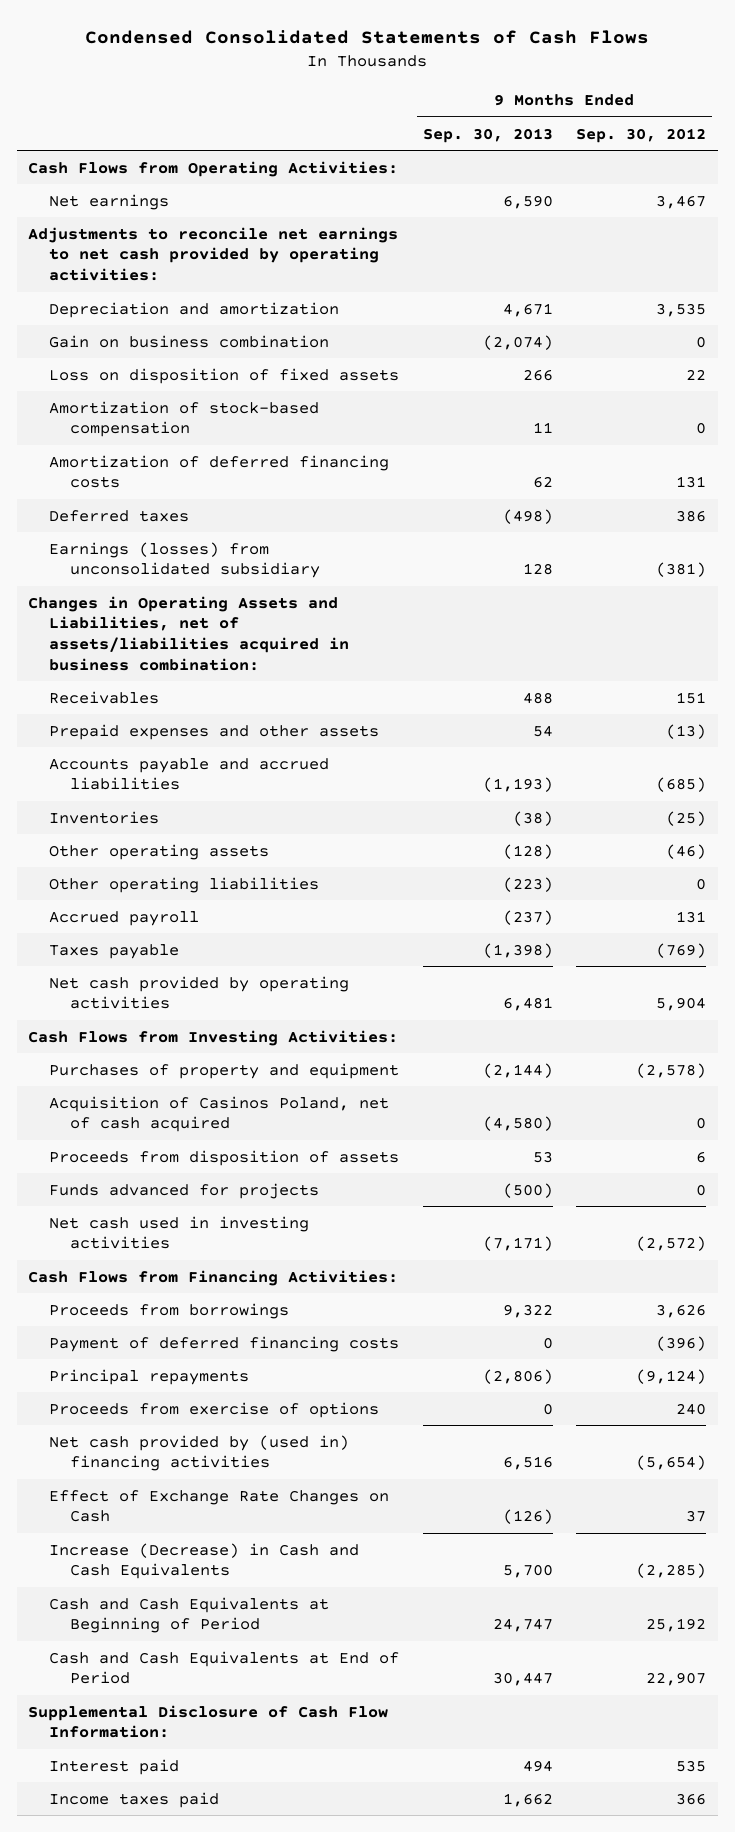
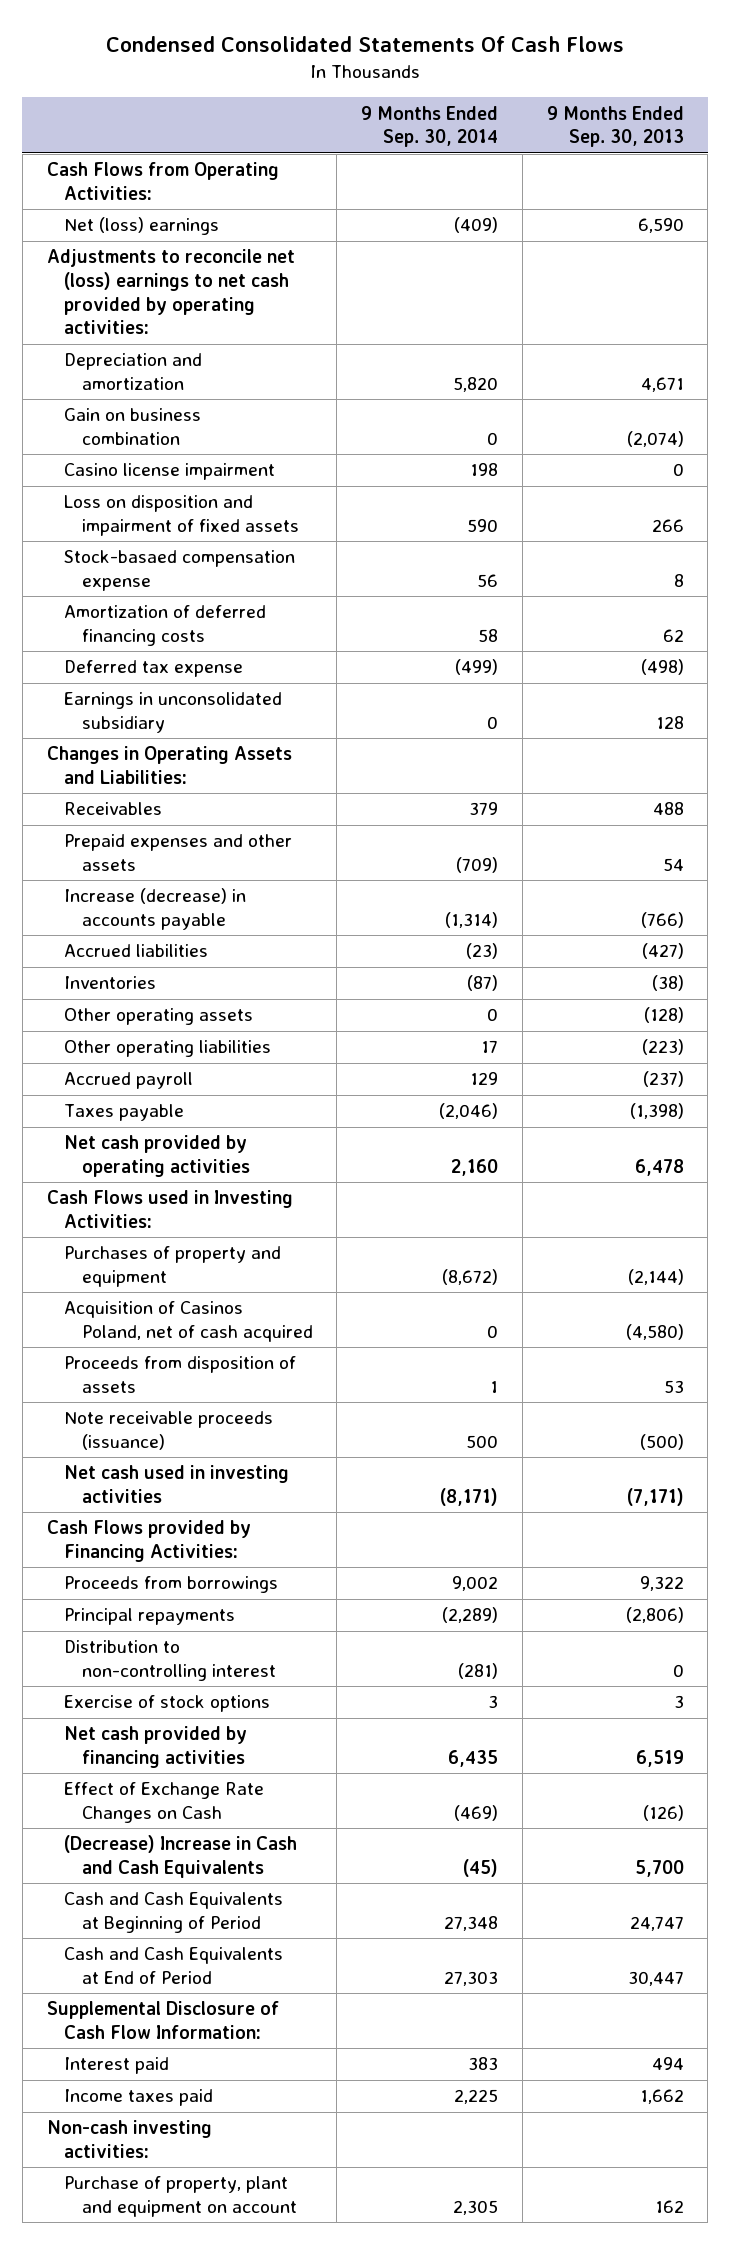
[85,30,650,45] Condensed Consolidated Statements of Cash Flows -> [106,36,625,53] Condensed Consolidated Statements Of Cash Flows
[576,127,707,143] Sep. 30, 2012 -> none
none -> [361,105,499,148] 9 Months Ended Sep. 30, 2014
[49,193,170,210] Net earnings -> [64,217,220,236] Net (loss) earnings
[28,226,399,282] Adjustments to reconcile net earnings to net cash provided by operating activities: -> [46,249,295,335] Adjustments to reconcile net (loss) earnings to net cash provided by operating activities:
none -> [64,463,276,481] Casino license impairment
[49,367,400,384] Loss on disposition of fixed assets -> [64,495,299,537] Loss on disposition and impairment of fixed assets
[49,400,320,438] Amortization of stock-based compensation -> [64,550,296,592] Stock-basaed compensation expense
[532,422,553,434] 11 -> [673,574,684,588] 8
[49,509,190,522] Deferred taxes -> [64,660,244,678] Deferred tax expense
[49,541,320,579] Earnings (losses) from unconsolidated subsidiary -> [64,692,283,734] Earnings in unconsolidated subsidiary
[28,595,350,671] Changes in Operating Assets and Liabilities, net of assets/liabilities acquired in business combination: -> [46,746,292,785] Changes in Operating Assets and Liabilities:
[49,757,330,791] Accounts payable and accrued liabilities -> none
none -> [64,888,247,931] Increase (decrease) in accounts payable
none -> [64,944,209,958] Accrued liabilities
[502,997,553,1012] 6,481 -> [634,1159,684,1177] 6,478
[28,1029,399,1046] Cash Flows from Investing Activities: -> [46,1190,293,1229] Cash Flows used in Investing Activities:
[49,1182,320,1199] Funds advanced for projects -> none
none -> [64,1411,274,1451] Note receivable proceeds (issuance)
[28,1269,399,1286] Cash Flows from Financing Activities: -> [46,1520,251,1563] Cash Flows provided by Financing Activities:
[49,1335,400,1352] Payment of deferred financing costs -> none
none -> [64,1640,276,1682] Distribution to non-controlling interest
[49,1401,380,1418] Proceeds from exercise of options -> [64,1695,271,1713] Exercise of stock options
[542,1402,553,1415] 0 -> [673,1695,684,1709] 3
[49,1434,350,1472] Net cash provided by (used in) financing activities -> [64,1726,248,1769] Net cash provided by financing activities
[502,1456,553,1471] 6,516 -> [635,1750,684,1768] 6,519
[49,1542,360,1580] Increase (Decrease) in Cash and Cash Equivalents -> [64,1835,298,1879] (Decrease) Increase in Cash and Cash Equivalents
none -> [46,2120,212,2159] Non-cash investing activities:
none -> [64,2176,297,2218] Purchase of property, plant and equipment on account

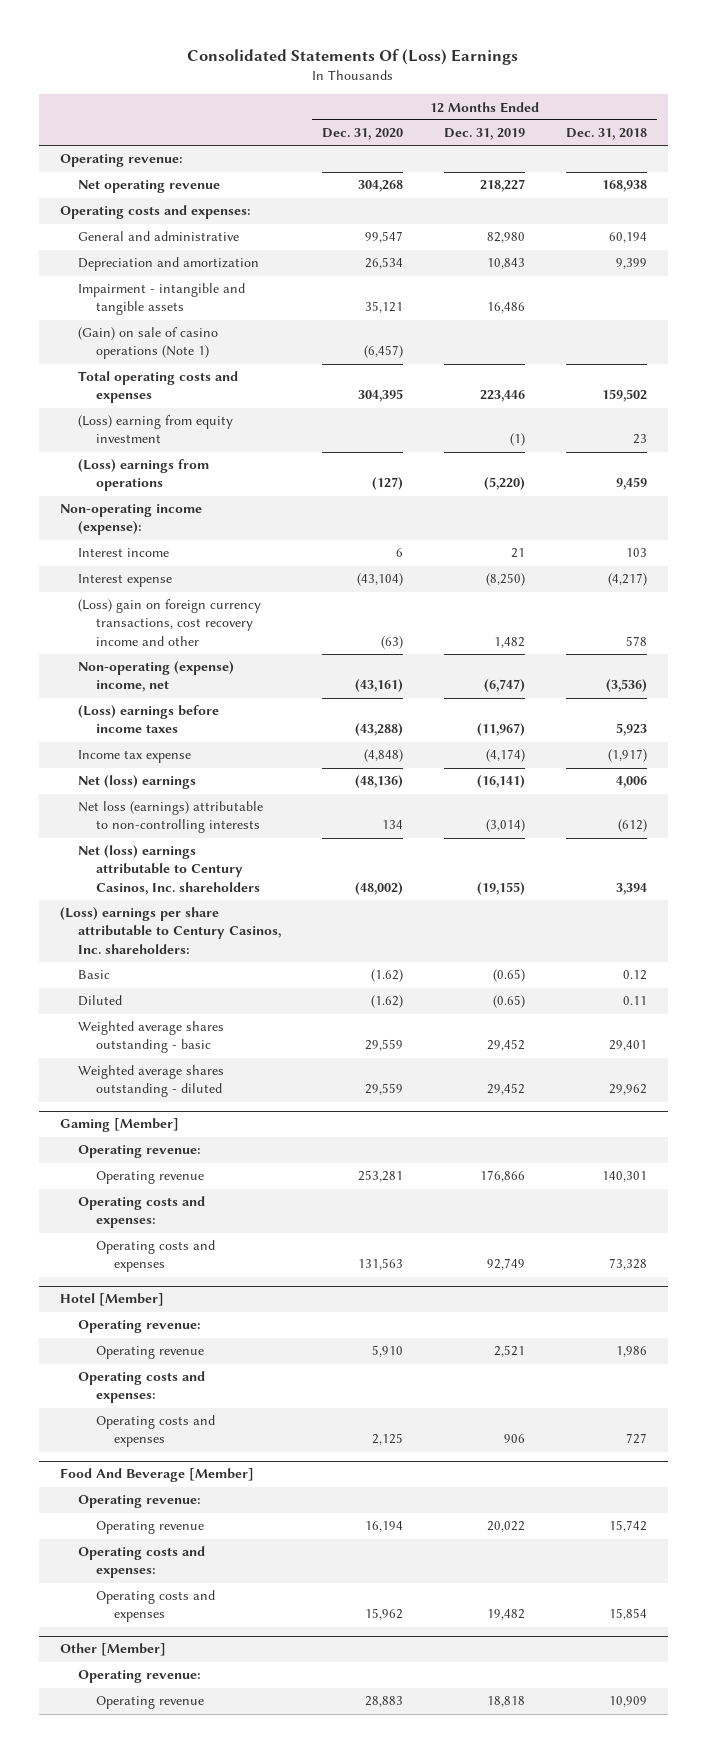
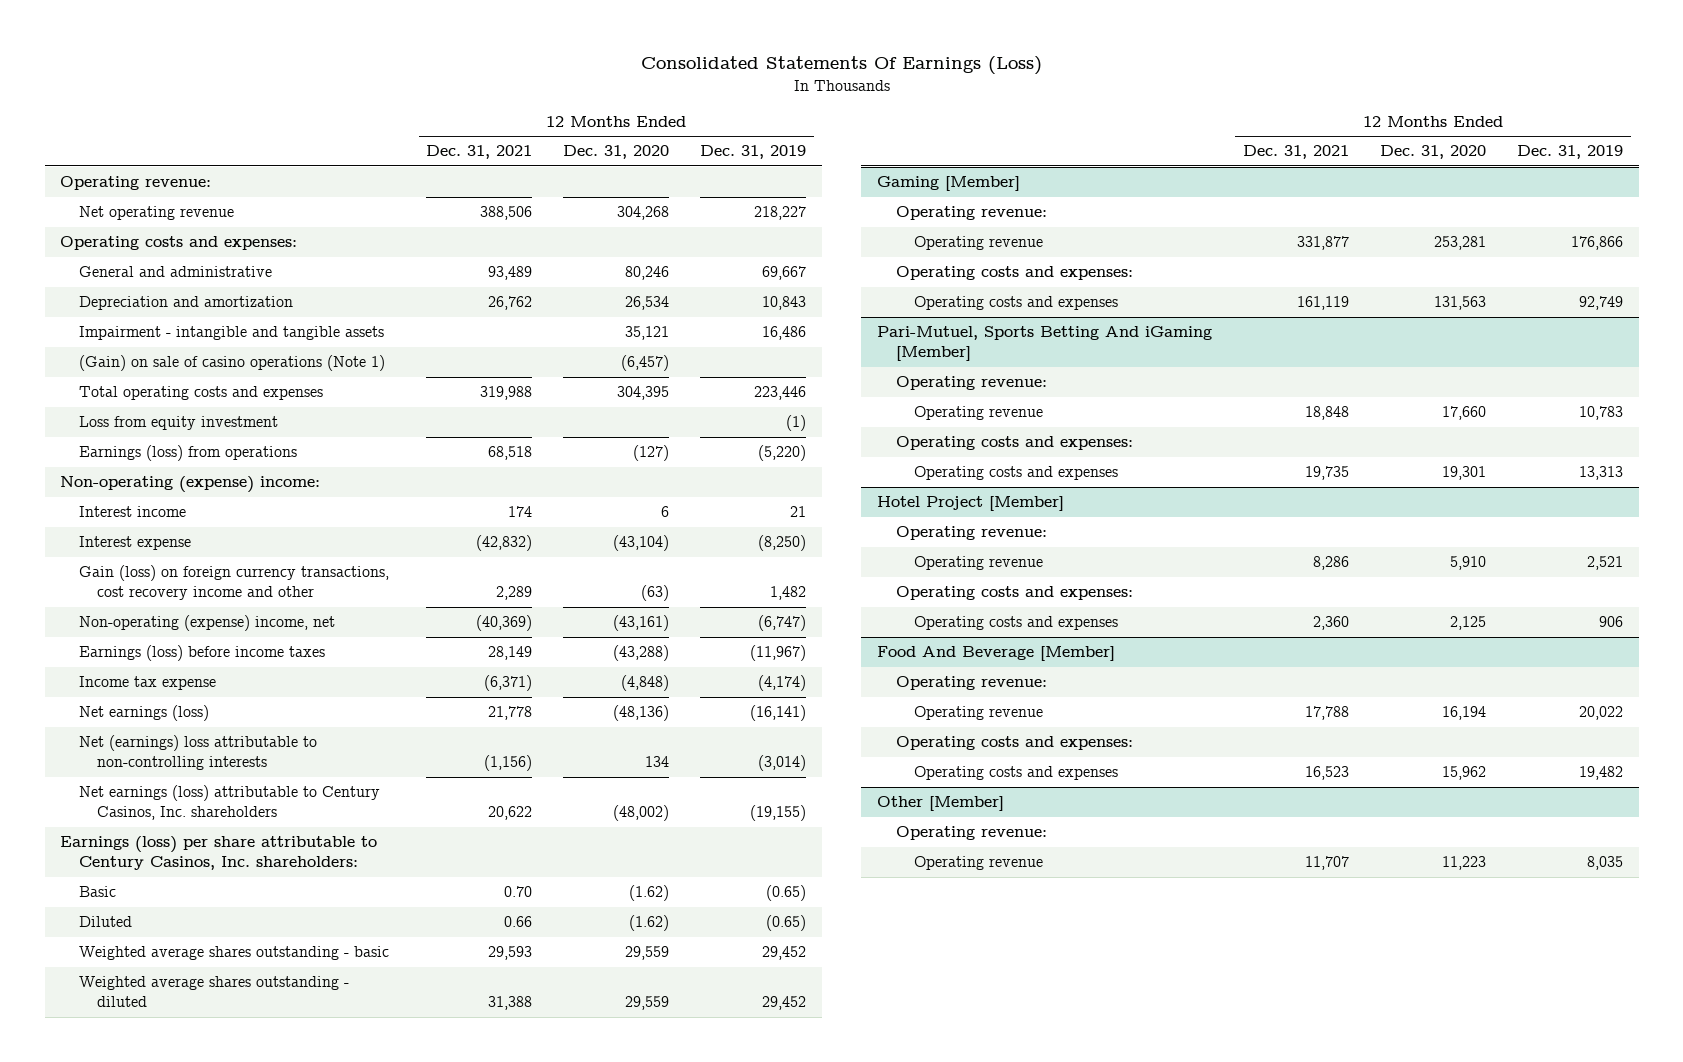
[187,49,519,66] Consolidated Statements Of (Loss) Earnings -> [640,56,1042,76] Consolidated Statements Of Earnings (Loss)
[566,128,648,141] Dec. 31, 2018 -> none
none -> [426,145,533,160] Dec. 31, 2021
[364,231,403,244] 99,547 -> [625,266,670,281] 80,246
[487,232,526,244] 82,980 -> [762,266,807,281] 69,667
[77,415,233,444] (Loss) earning from equity investment -> [78,416,278,431] Loss from equity investment
[77,459,209,492] (Loss) earnings from operations -> [78,445,297,462] Earnings (loss) from operations
[59,504,202,536] Non-operating income (expense): -> [60,476,321,494] Non-operating (expense) income:
[77,599,261,646] (Loss) gain on foreign currency transactions, cost recovery income and other -> [78,565,389,601] Gain (loss) on foreign currency transactions, cost recovery income and other
[77,705,219,734] (Loss) earnings before income taxes -> [78,645,325,662] Earnings (loss) before income taxes
[77,775,196,790] Net (loss) earnings -> [78,705,209,722] Net earnings (loss)
[77,801,263,834] Net loss (earnings) attributable to non-controlling interests -> [78,735,317,771] Net (earnings) loss attributable to non-controlling interests
[77,845,260,895] Net (loss) earnings attributable to Century Casinos, Inc. shareholders -> [78,785,380,821] Net earnings (loss) attributable to Century Casinos, Inc. shareholders
[59,907,281,954] (Loss) earnings per share attributable to Century Casinos, Inc. shareholders: -> [60,836,378,871] Earnings (loss) per share attributable to Century Casinos, Inc. shareholders:
[59,1293,164,1307] Hotel [Member] -> none
none -> [876,326,1212,362] Pari-Mutuel, Sports Betting And iGaming [Member]
none -> [914,406,1044,421] Operating revenue
none -> [895,436,1133,451] Operating costs and expenses:
none -> [914,466,1119,481] Operating costs and expenses
none -> [876,496,1064,512] Hotel Project [Member]
none -> [895,526,1047,541] Operating revenue:
[364,1696,403,1708] 28,883 -> [1441,856,1486,871] 11,223
[487,1696,526,1708] 18,818 -> [1587,856,1624,871] 8,035

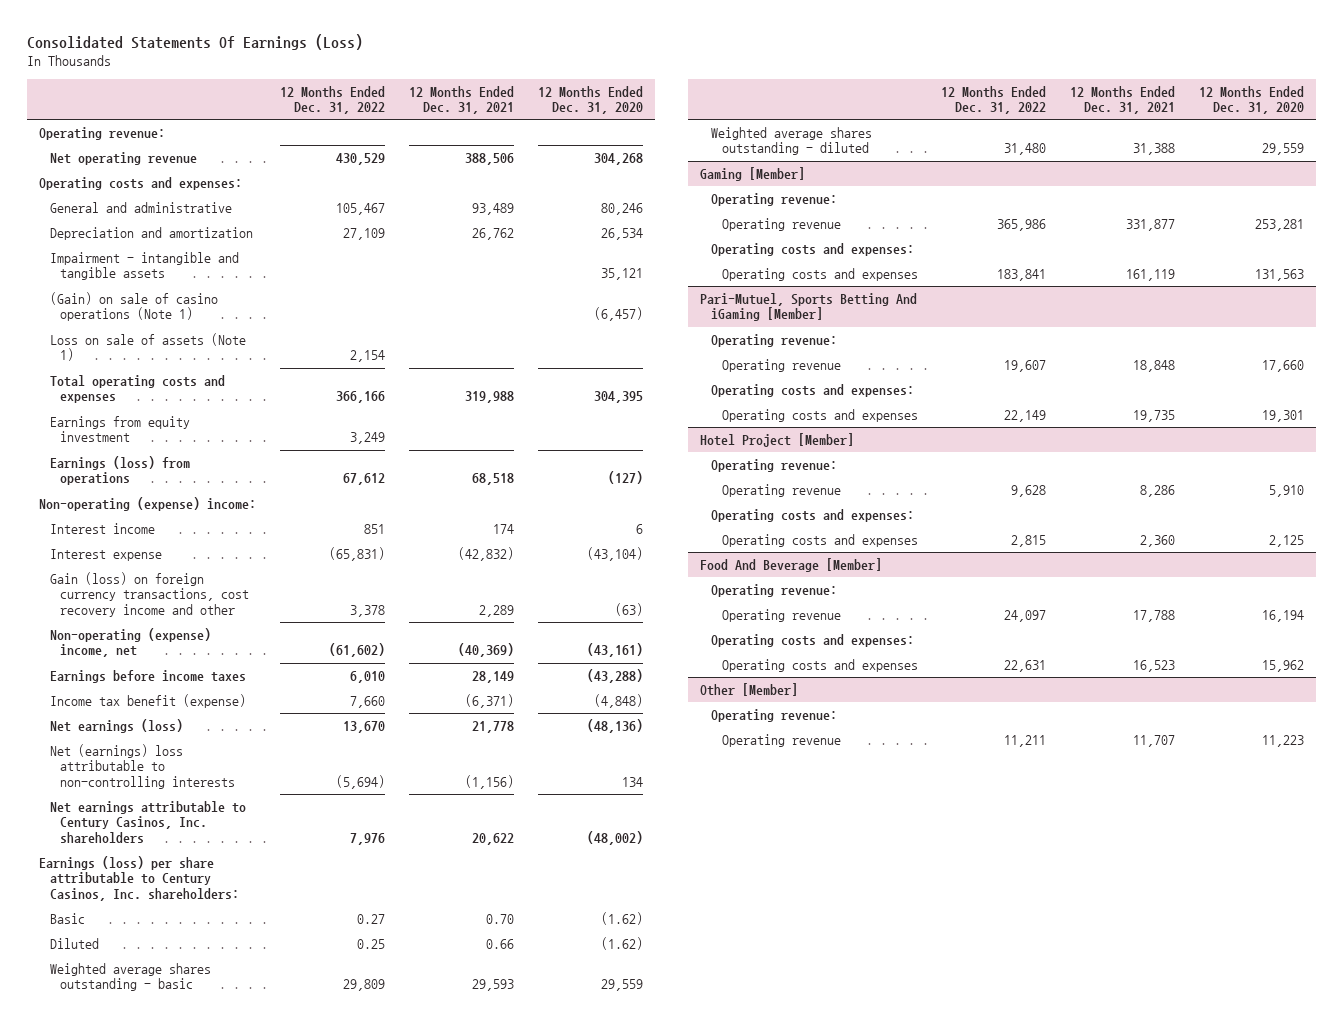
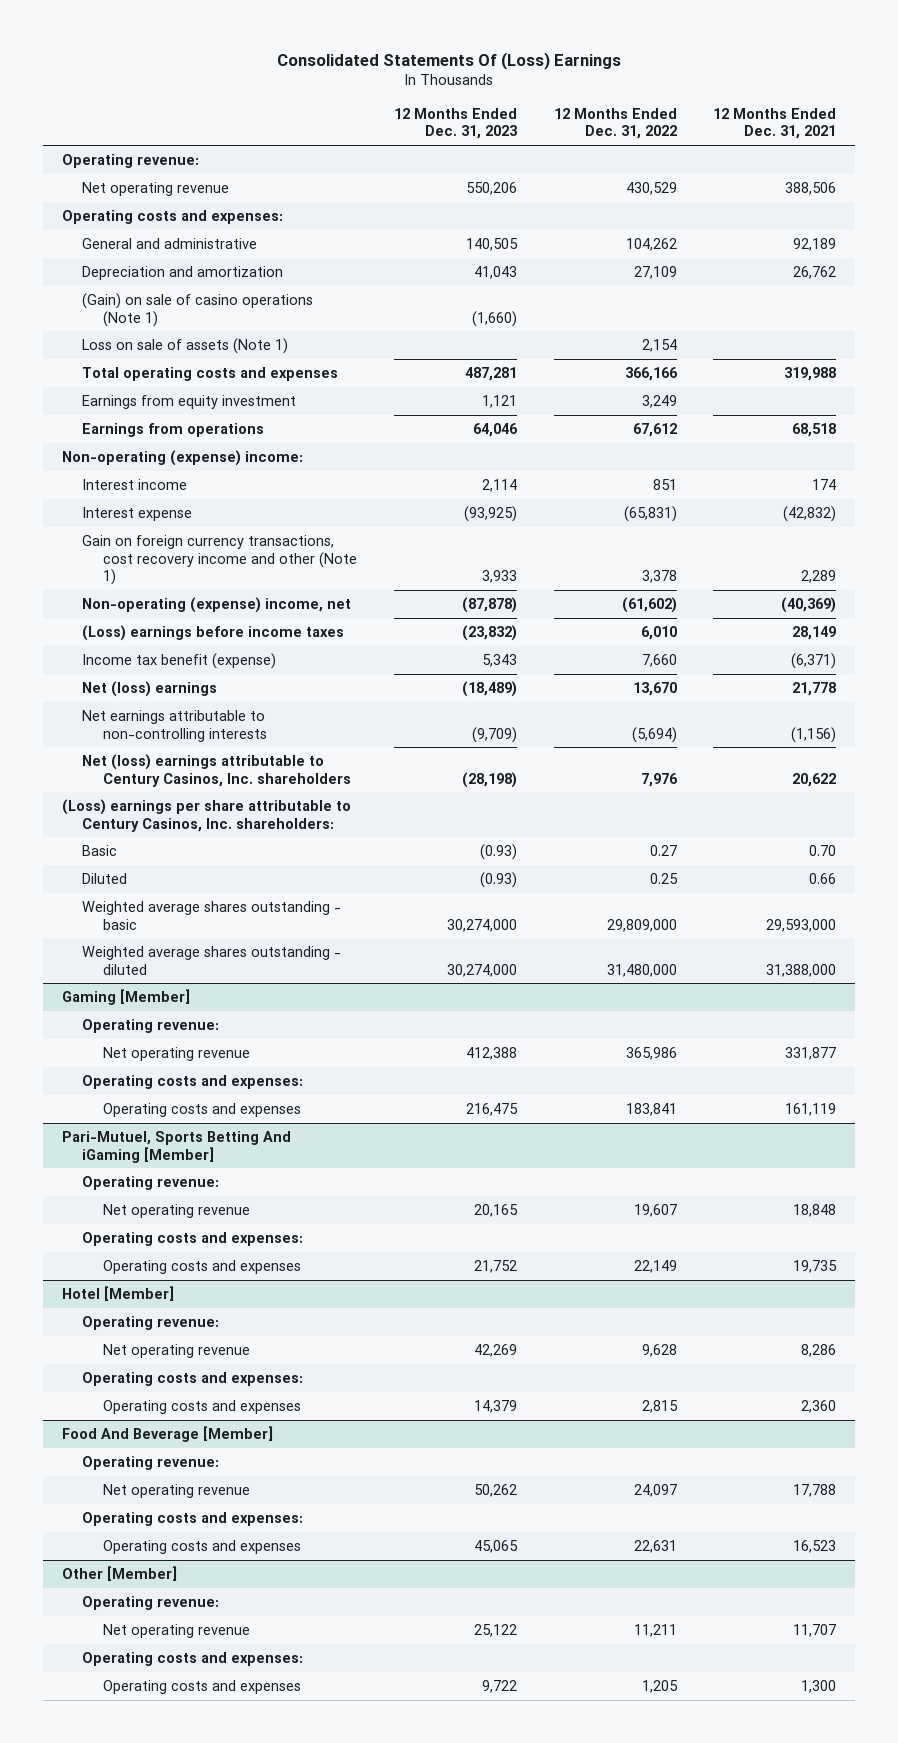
[26,34,363,51] Consolidated Statements Of Earnings (Loss) -> [277,51,622,70] Consolidated Statements Of (Loss) Earnings
[537,85,643,115] 12 Months Ended Dec. 31, 2020 -> none
none -> [393,108,517,140] 12 Months Ended Dec. 31, 2023
[336,202,386,215] 105,467 -> [625,238,677,252] 104,262
[471,202,514,215] 93,489 -> [793,238,837,252] 92,189
[49,251,239,281] Impairment - intangible and tangible assets -> none
[49,455,190,486] Earnings (loss) from operations -> [82,423,265,438] Earnings from operations
[49,571,250,618] Gain (loss) on foreign currency transactions, cost recovery income and other -> [82,535,357,585] Gain on foreign currency transactions, cost recovery income and other (Note 1)
[49,669,246,683] Earnings before income taxes -> [82,625,345,642] (Loss) earnings before income taxes
[49,718,183,733] Net earnings (loss) -> [82,681,218,698] Net (loss) earnings
[49,743,236,790] Net (earnings) loss attributable to non-controlling interests -> [82,710,267,742] Net earnings attributable to non-controlling interests
[49,800,246,844] Net earnings attributable to Century Casinos, Inc. shareholders -> [82,754,351,787] Net (loss) earnings attributable to Century Casinos, Inc. shareholders
[38,855,239,902] Earnings (loss) per share attributable to Century Casinos, Inc. shareholders: -> [61,799,351,832] (Loss) earnings per share attributable to Century Casinos, Inc. shareholders:
[343,979,386,992] 29,809 -> [606,918,677,932] 29,809,000
[471,979,514,992] 29,593 -> [766,918,837,932] 29,593,000
[1004,143,1047,156] 31,480 -> [606,963,677,977] 31,480,000
[1133,143,1176,156] 31,388 -> [766,963,837,977] 31,388,000
[721,217,841,231] Operating revenue -> [102,1047,250,1062] Net operating revenue
[721,358,841,372] Operating revenue -> [102,1204,250,1219] Net operating revenue
[699,432,854,447] Hotel Project [Member] -> [61,1286,174,1302] Hotel [Member]
[721,483,841,497] Operating revenue -> [102,1344,250,1359] Net operating revenue
[721,608,841,622] Operating revenue -> [102,1484,250,1499] Net operating revenue
[721,733,841,747] Operating revenue -> [102,1624,250,1639] Net operating revenue
none -> [82,1652,304,1667] Operating costs and expenses:
none -> [102,1680,301,1695] Operating costs and expenses

